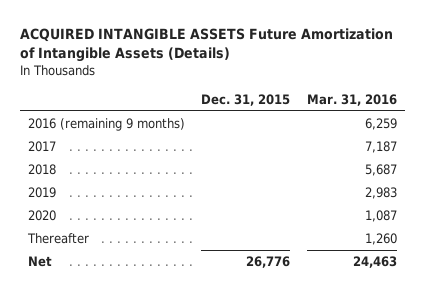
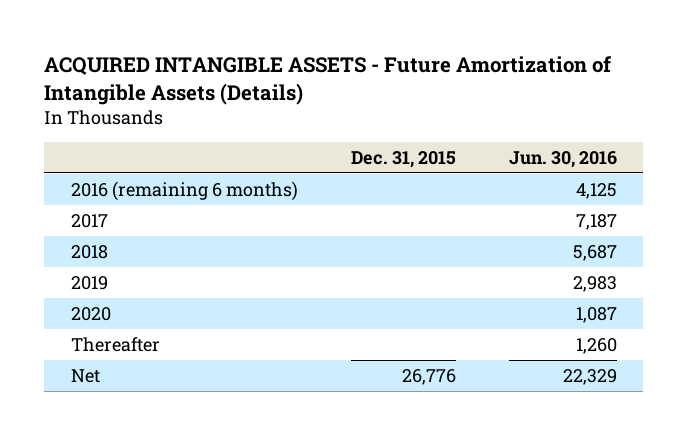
[19,28,393,63] ACQUIRED INTANGIBLE ASSETS Future Amortization of Intangible Assets (Details) -> [44,55,613,105] ACQUIRED INTANGIBLE ASSETS - Future Amortization of Intangible Assets (Details)
[306,93,397,106] Mar. 31, 2016 -> none
none -> [508,150,617,168] Jun. 30, 2016
[28,118,186,132] 2016 (remaining 9 months) -> [70,181,298,202] 2016 (remaining 6 months)

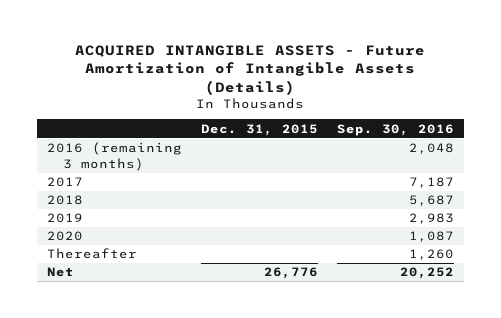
[508,150,617,168] Jun. 30, 2016 -> none
none -> [337,123,455,136] Sep. 30, 2016
[70,181,298,202] 2016 (remaining 6 months) -> [46,142,182,171] 2016 (remaining 3 months)

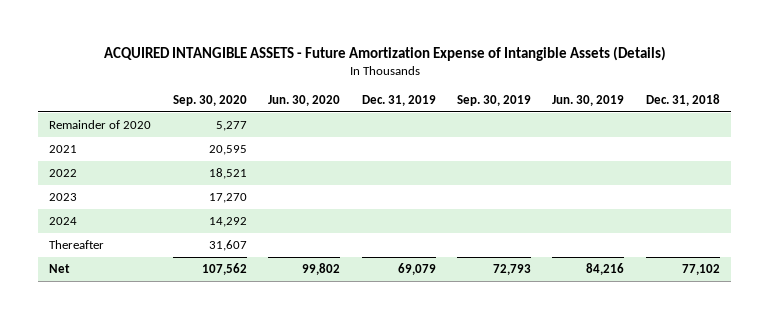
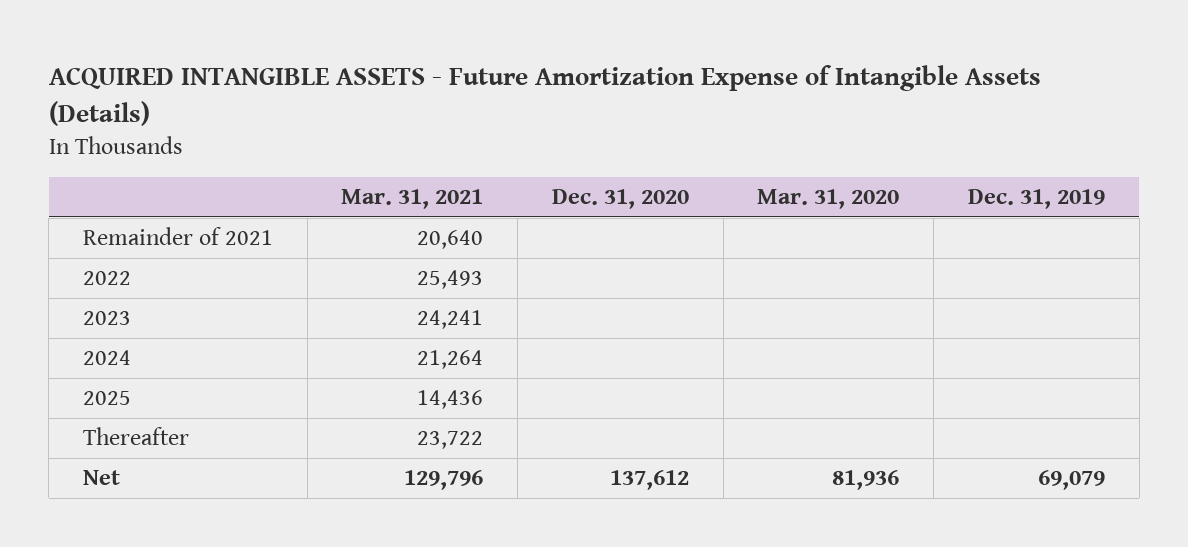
[172,94,247,106] Sep. 30, 2020 -> none
[268,94,341,106] Jun. 30, 2020 -> none
[457,94,532,106] Sep. 30, 2019 -> none
[552,94,625,106] Jun. 30, 2019 -> none
[645,93,720,106] Dec. 31, 2018 -> none
none -> [341,189,484,210] Mar. 31, 2021
none -> [551,189,689,210] Dec. 31, 2020
none -> [757,189,900,210] Mar. 31, 2020
[49,145,78,154] 2021 -> none
[49,120,152,130] Remainder of 2020 -> [82,227,273,246] Remainder of 2021
none -> [82,391,131,406] 2025

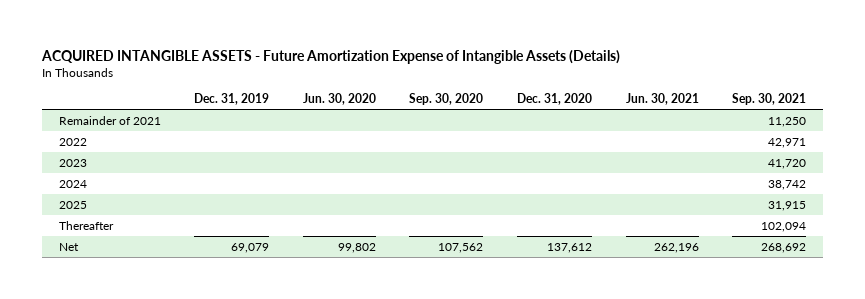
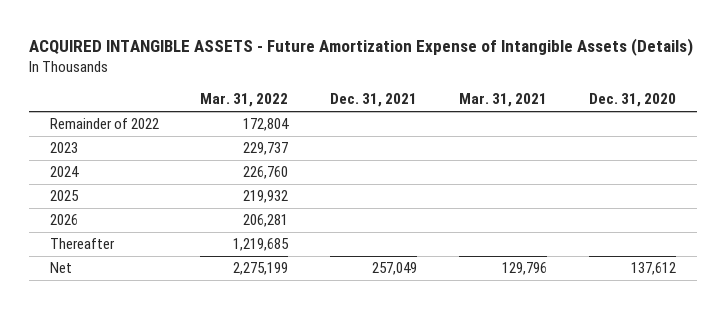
[194,93,270,106] Dec. 31, 2019 -> none
[302,93,376,106] Jun. 30, 2020 -> none
[409,93,484,106] Sep. 30, 2020 -> none
[625,93,699,106] Jun. 30, 2021 -> none
[732,93,807,106] Sep. 30, 2021 -> none
none -> [200,93,289,108] Mar. 31, 2022
none -> [330,93,418,108] Dec. 31, 2021
none -> [458,93,547,108] Mar. 31, 2021
[58,137,87,146] 2022 -> none
[58,115,161,125] Remainder of 2021 -> [49,118,159,130] Remainder of 2022
none -> [49,214,78,226] 2026

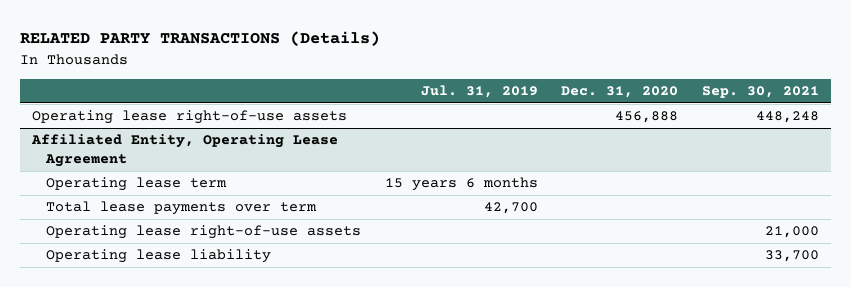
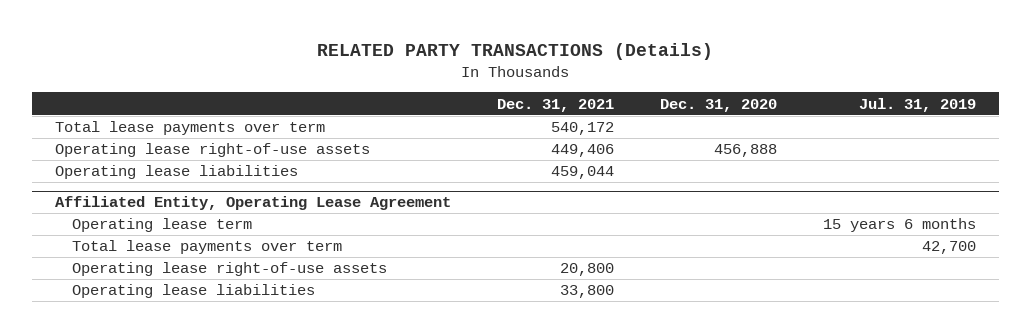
[702,85,820,98] Sep. 30, 2021 -> none
none -> [496,98,614,112] Dec. 31, 2021
none -> [54,121,325,136] Total lease payments over term
none -> [54,165,298,180] Operating lease liabilities
[45,249,271,264] Operating lease liability -> [71,284,315,299] Operating lease liabilities

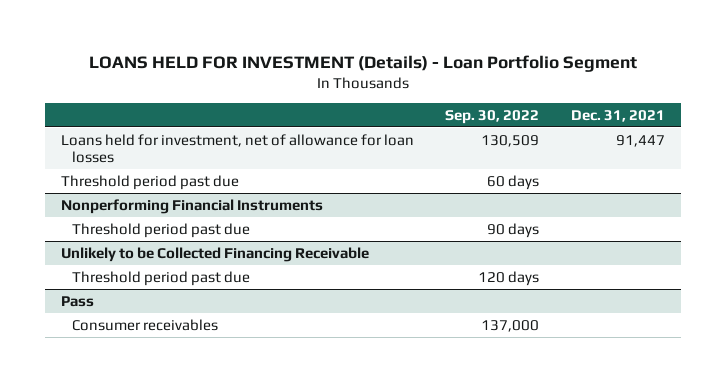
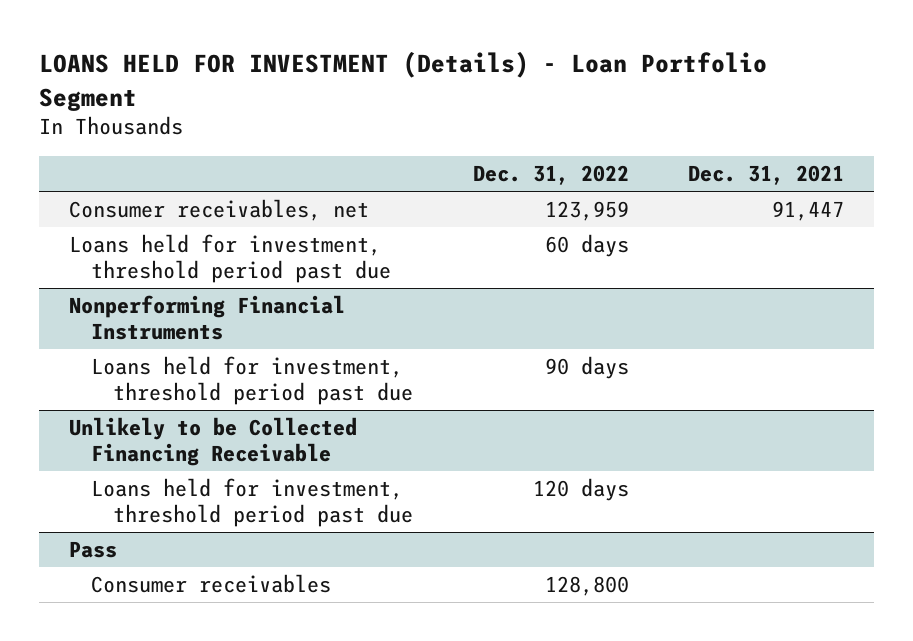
[445,109,540,124] Sep. 30, 2022 -> none
none -> [472,164,629,185] Dec. 31, 2022
[60,133,414,164] Loans held for investment, net of allowance for loan losses -> [69,199,370,222] Consumer receivables, net
[60,174,239,190] Threshold period past due -> [69,234,392,283] Loans held for investment, threshold period past due
[72,222,251,238] Threshold period past due -> [91,356,414,405] Loans held for investment, threshold period past due
[72,270,251,286] Threshold period past due -> [91,478,414,527] Loans held for investment, threshold period past due

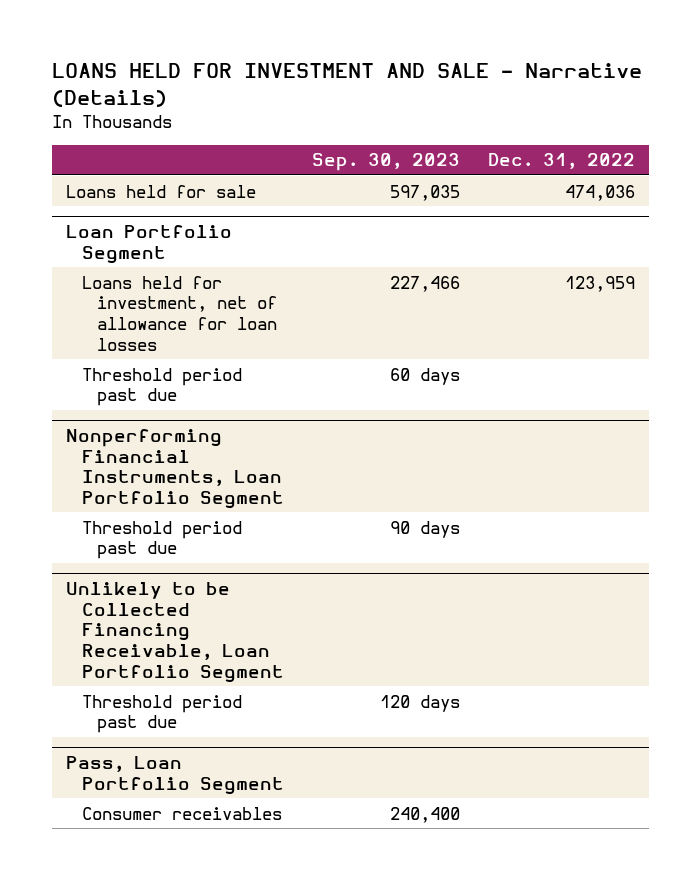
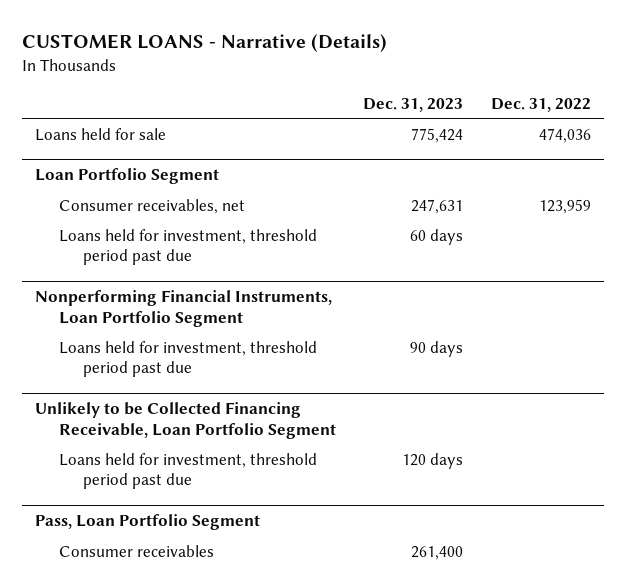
[51,63,642,107] LOANS HELD FOR INVESTMENT AND SALE - Narrative (Details) -> [21,34,387,53] CUSTOMER LOANS - Narrative (Details)
[311,153,460,172] Sep. 30, 2023 -> none
none -> [363,97,464,112] Dec. 31, 2023
[81,275,278,351] Loans held for investment, net of allowance for loan losses -> [59,198,246,214] Consumer receivables, net
[81,367,242,407] Threshold period past due -> [59,228,318,266] Loans held for investment, threshold period past due
[81,520,242,560] Threshold period past due -> [59,340,318,378] Loans held for investment, threshold period past due
[81,694,242,734] Threshold period past due -> [59,452,318,490] Loans held for investment, threshold period past due

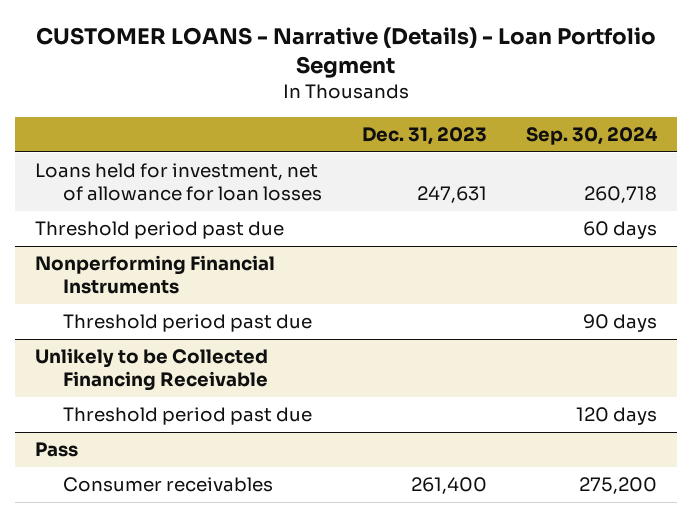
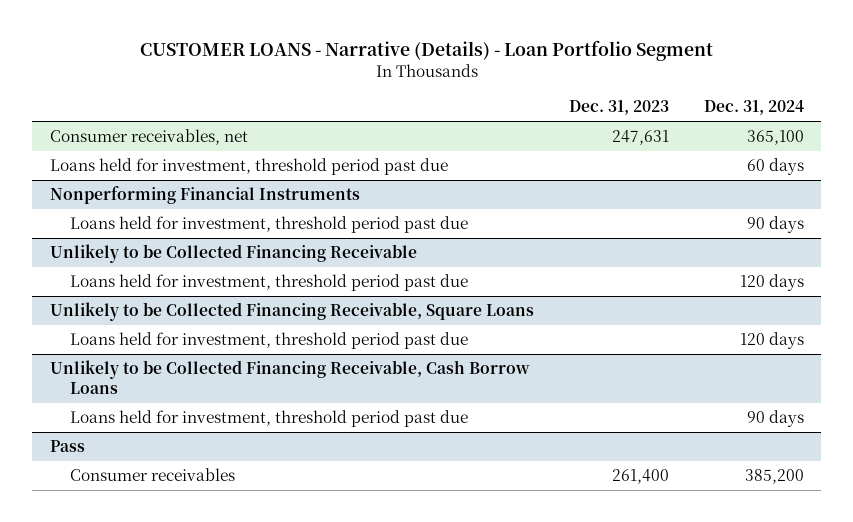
[526,127,659,146] Sep. 30, 2024 -> none
none -> [703,100,804,116] Dec. 31, 2024
[35,163,322,202] Loans held for investment, net of allowance for loan losses -> [49,129,248,146] Consumer receivables, net
[35,221,285,240] Threshold period past due -> [49,158,448,176] Loans held for investment, threshold period past due
[62,314,312,333] Threshold period past due -> [70,216,469,234] Loans held for investment, threshold period past due
[62,407,312,426] Threshold period past due -> [70,274,469,292] Loans held for investment, threshold period past due
none -> [49,302,534,322] Unlikely to be Collected Financing Receivable, Square Loans
none -> [70,332,469,350] Loans held for investment, threshold period past due
none -> [49,360,530,395] Unlikely to be Collected Financing Receivable, Cash Borrow Loans
none -> [70,410,469,428] Loans held for investment, threshold period past due

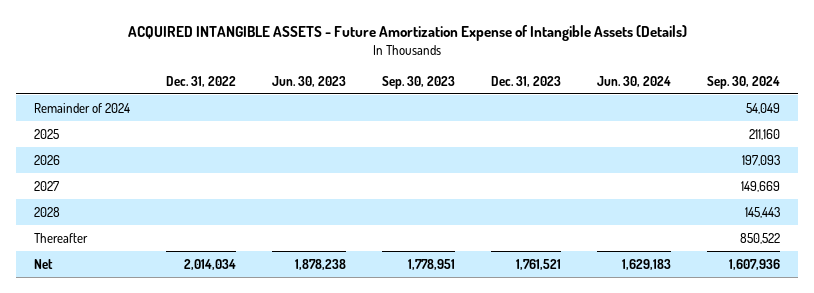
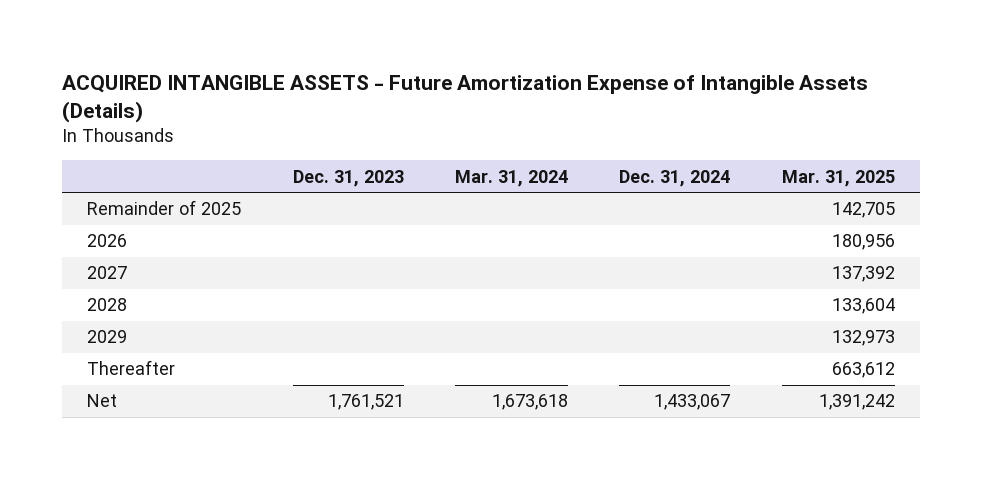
[166,75,237,87] Dec. 31, 2022 -> none
[272,75,347,87] Jun. 30, 2023 -> none
[382,75,456,89] Sep. 30, 2023 -> none
[596,75,671,87] Jun. 30, 2024 -> none
[706,75,780,89] Sep. 30, 2024 -> none
none -> [455,169,569,187] Mar. 31, 2024
none -> [619,169,731,187] Dec. 31, 2024
none -> [781,169,895,187] Mar. 31, 2025
[34,128,60,139] 2025 -> none
[34,102,131,113] Remainder of 2024 -> [87,200,242,216] Remainder of 2025
none -> [87,330,128,344] 2029

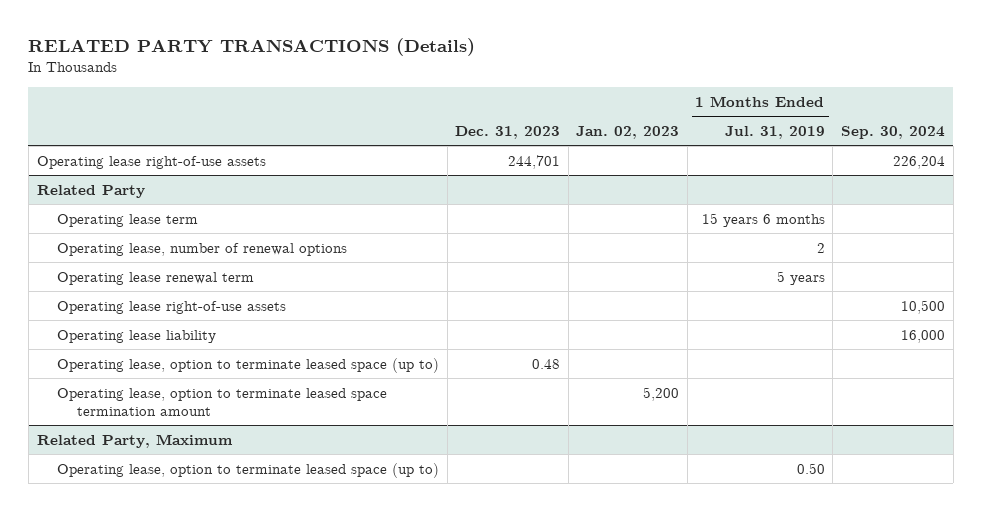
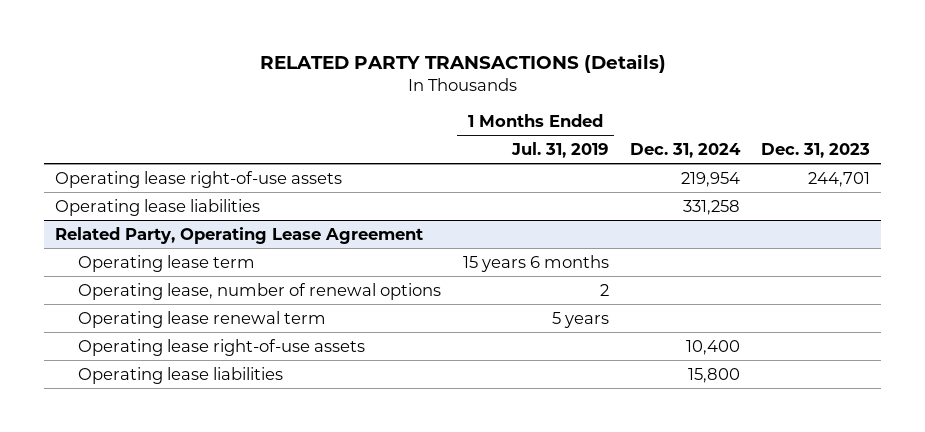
[576,125,680,139] Jan. 02, 2023 -> none
[841,125,946,139] Sep. 30, 2024 -> none
none -> [629,142,741,158] Dec. 31, 2024
none -> [54,198,260,216] Operating lease liabilities
[36,184,145,198] Related Party -> [54,226,423,244] Related Party, Operating Lease Agreement
[56,357,439,373] Operating lease, option to terminate leased space (up to) -> none
[56,387,387,416] Operating lease, option to terminate leased space termination amount -> none
[36,433,233,448] Related Party, Maximum -> none
[56,462,439,478] Operating lease, option to terminate leased space (up to) -> none
[56,329,216,343] Operating lease liability -> [78,366,284,384] Operating lease liabilities

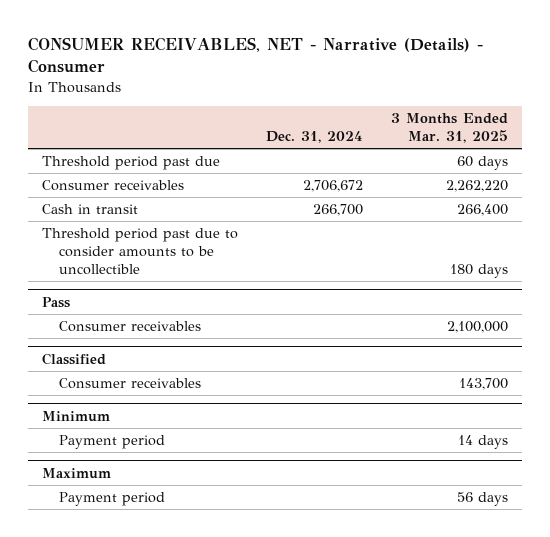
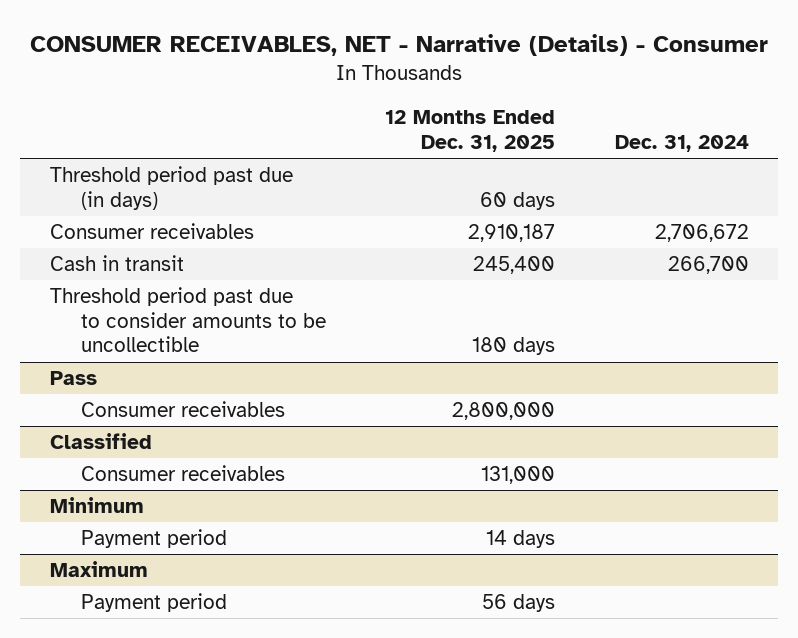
[390,113,508,143] 3 Months Ended Mar. 31, 2025 -> none
none -> [385,110,556,152] 12 Months Ended Dec. 31, 2025
[42,156,221,171] Threshold period past due -> [49,166,293,210] Threshold period past due (in days)

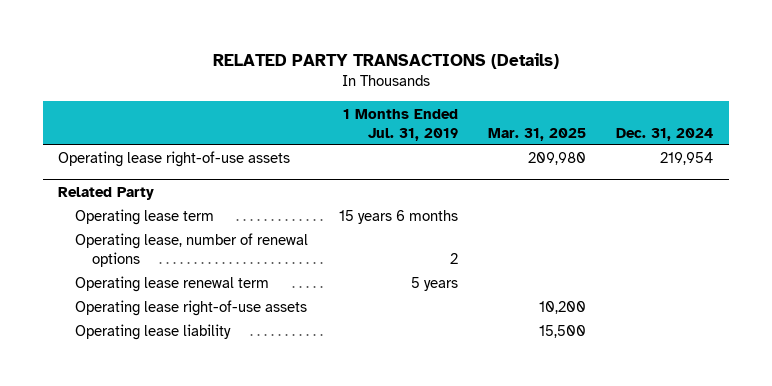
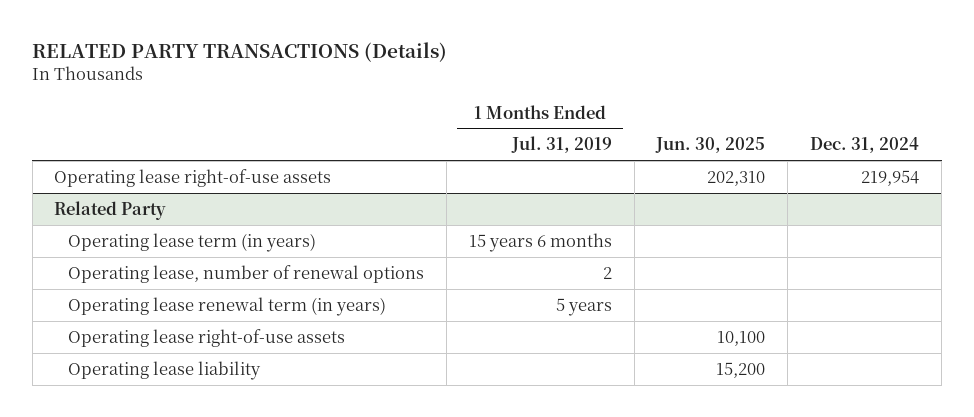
[487,127,586,141] Mar. 31, 2025 -> none
none -> [655,137,766,154] Jun. 30, 2025
[75,209,215,226] Operating lease term -> [67,232,316,252] Operating lease term (in years)
[75,276,270,293] Operating lease renewal term -> [67,296,386,316] Operating lease renewal term (in years)

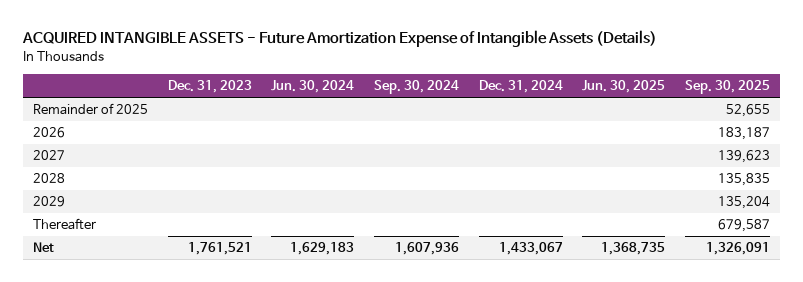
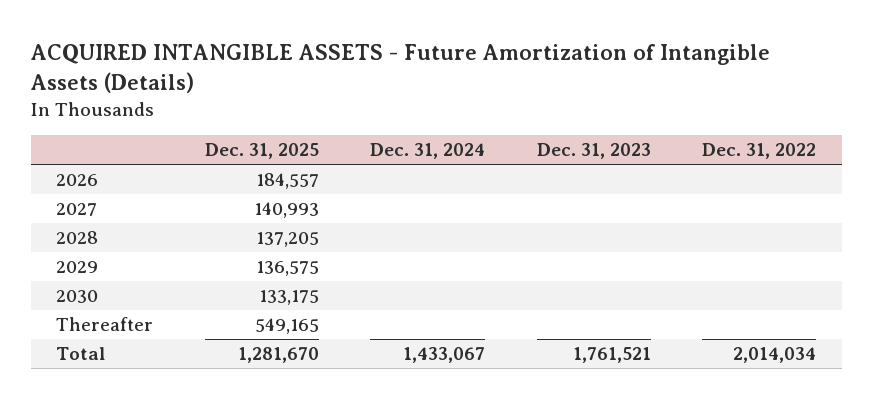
[21,30,657,48] ACQUIRED INTANGIBLE ASSETS - Future Amortization Expense of Intangible Assets (Details) -> [30,44,770,94] ACQUIRED INTANGIBLE ASSETS - Future Amortization of Intangible Assets (Details)
[271,80,355,94] Jun. 30, 2024 -> none
[373,80,459,95] Sep. 30, 2024 -> none
[582,80,666,94] Jun. 30, 2025 -> none
[685,80,771,95] Sep. 30, 2025 -> none
none -> [204,143,319,160] Dec. 31, 2025
none -> [702,143,817,160] Dec. 31, 2022
[32,103,148,116] Remainder of 2025 -> none
none -> [56,290,99,304] 2030
[32,242,54,253] Net -> [56,347,106,361] Total

